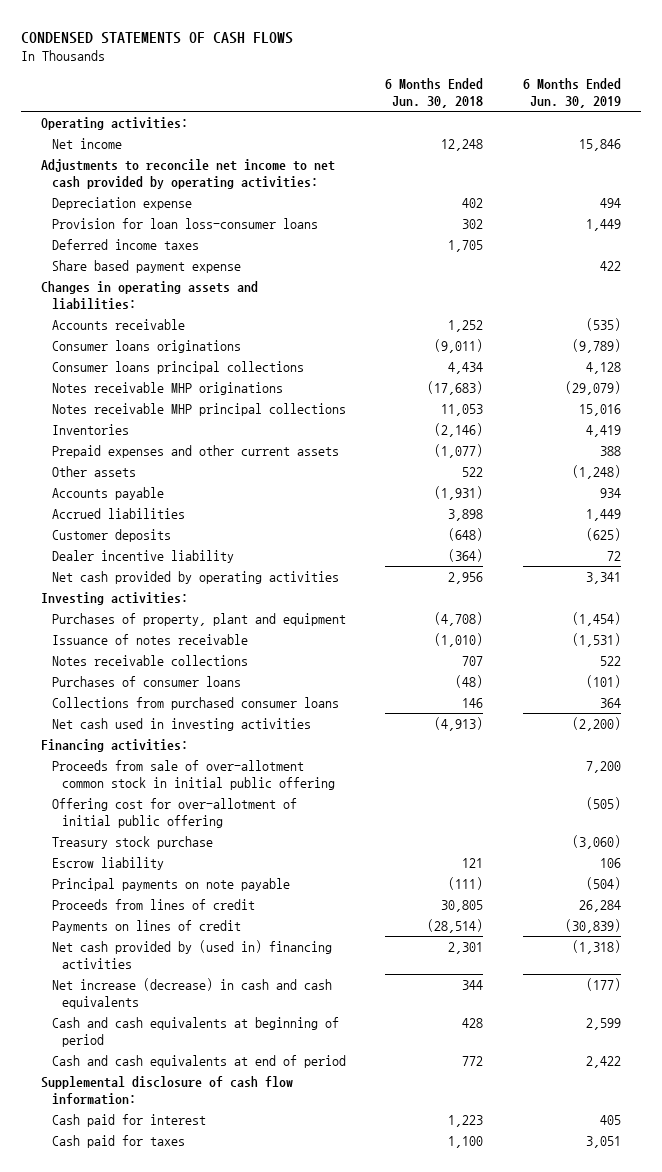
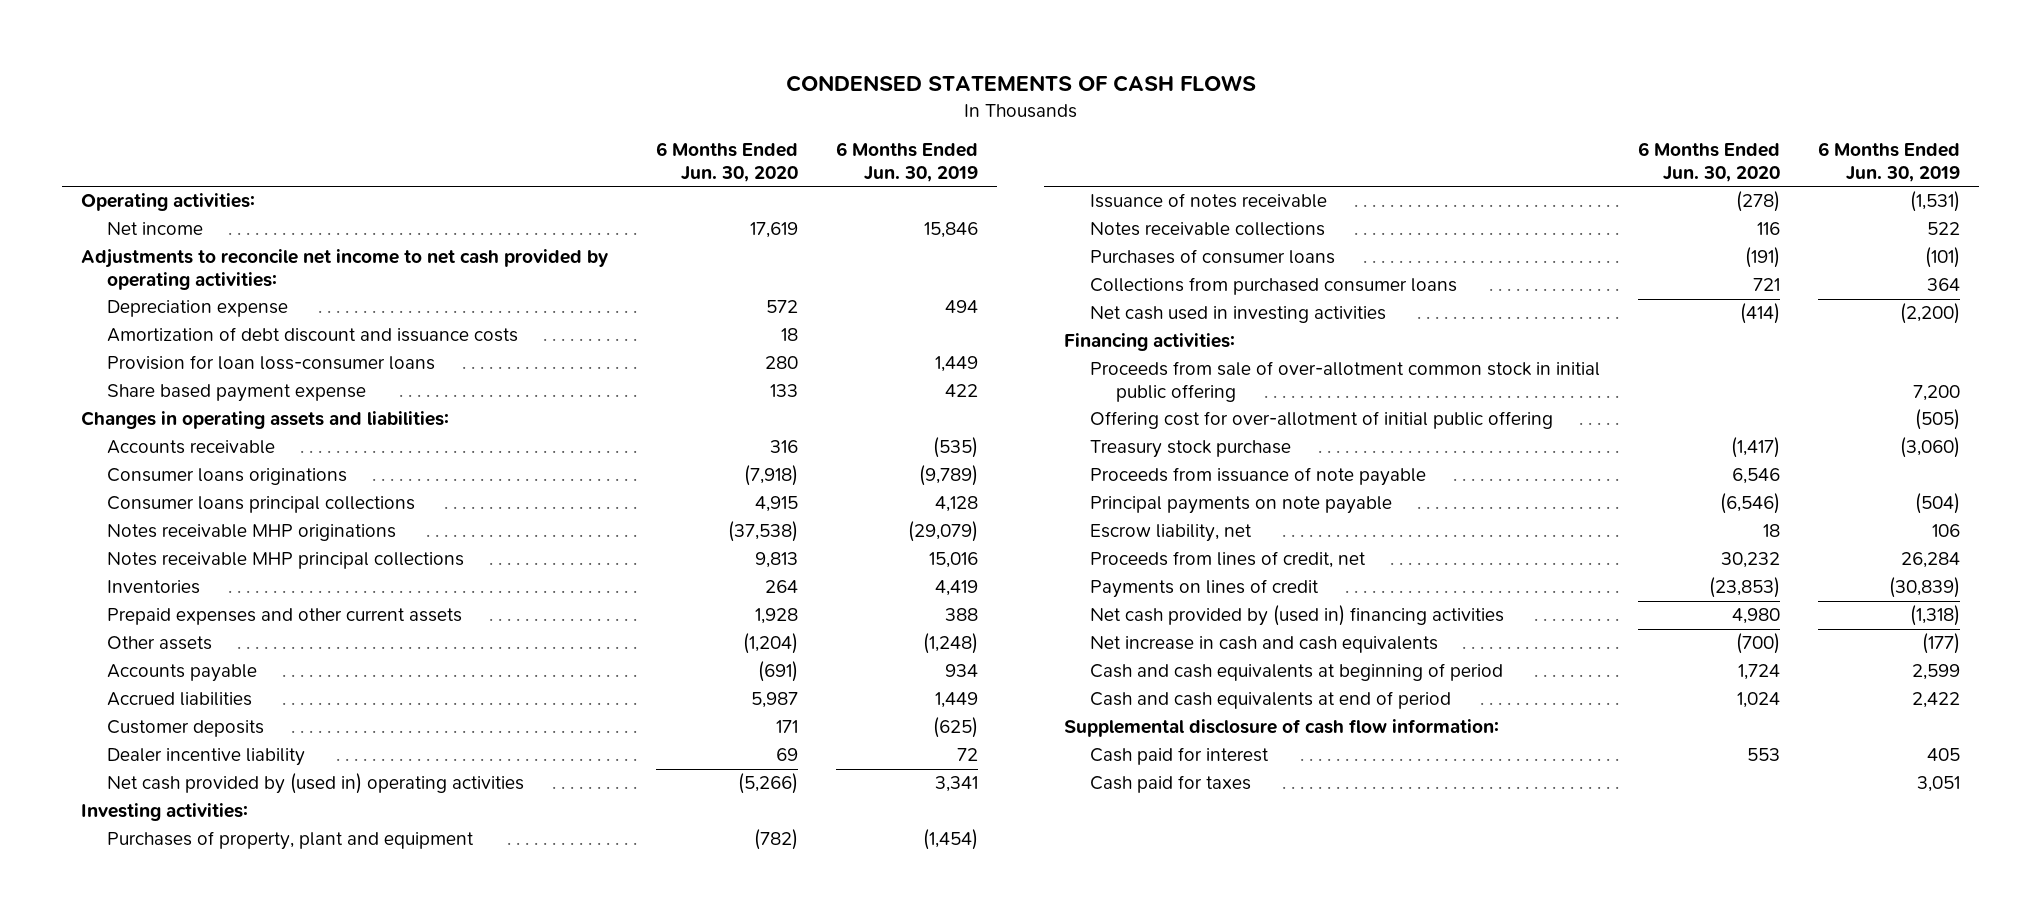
[385,78,484,109] 6 Months Ended Jun. 30, 2018 -> none
none -> [655,142,798,182] 6 Months Ended Jun. 30, 2020
none -> [107,327,519,343] Amortization of debt discount and issuance costs
[51,238,199,250] Deferred income taxes -> none
[51,570,339,584] Net cash provided by operating activities -> [107,773,525,795] Net cash provided by (used in) operating activities
[51,856,164,870] Escrow liability -> none
none -> [1089,467,1426,487] Proceeds from issuance of note payable
none -> [1089,524,1252,543] Escrow liability, net
[51,898,255,910] Proceeds from lines of credit -> [1089,551,1366,569] Proceeds from lines of credit, net
[51,977,332,1009] Net increase (decrease) in cash and cash equivalents -> [1089,636,1438,654] Net increase in cash and cash equivalents

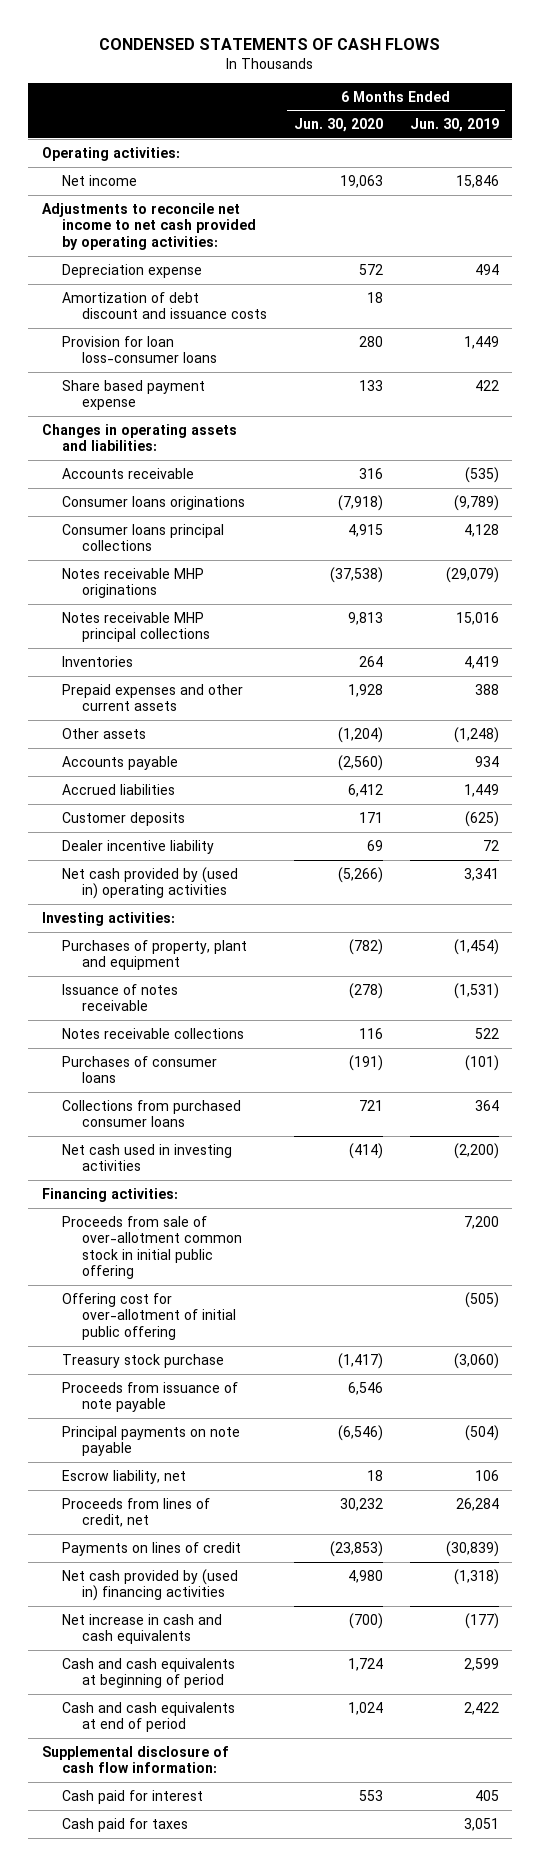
[749,222,798,239] 17,619 -> [339,174,383,188] 19,063
[757,661,798,683] (691) -> [337,754,383,771] (2,560)
[750,692,798,709] 5,987 -> [347,783,383,797] 6,412

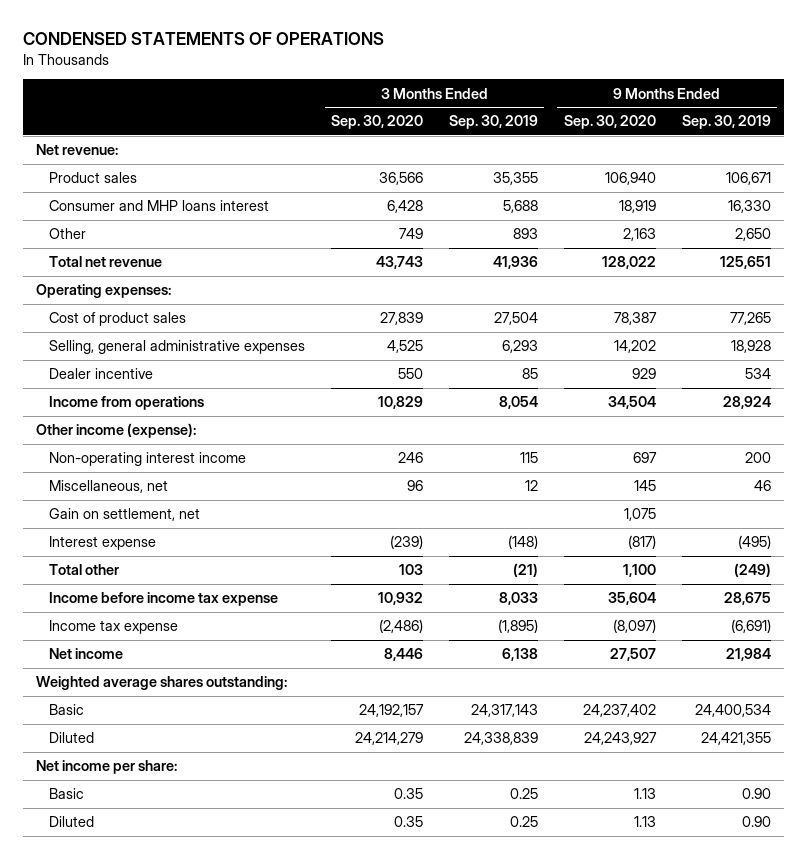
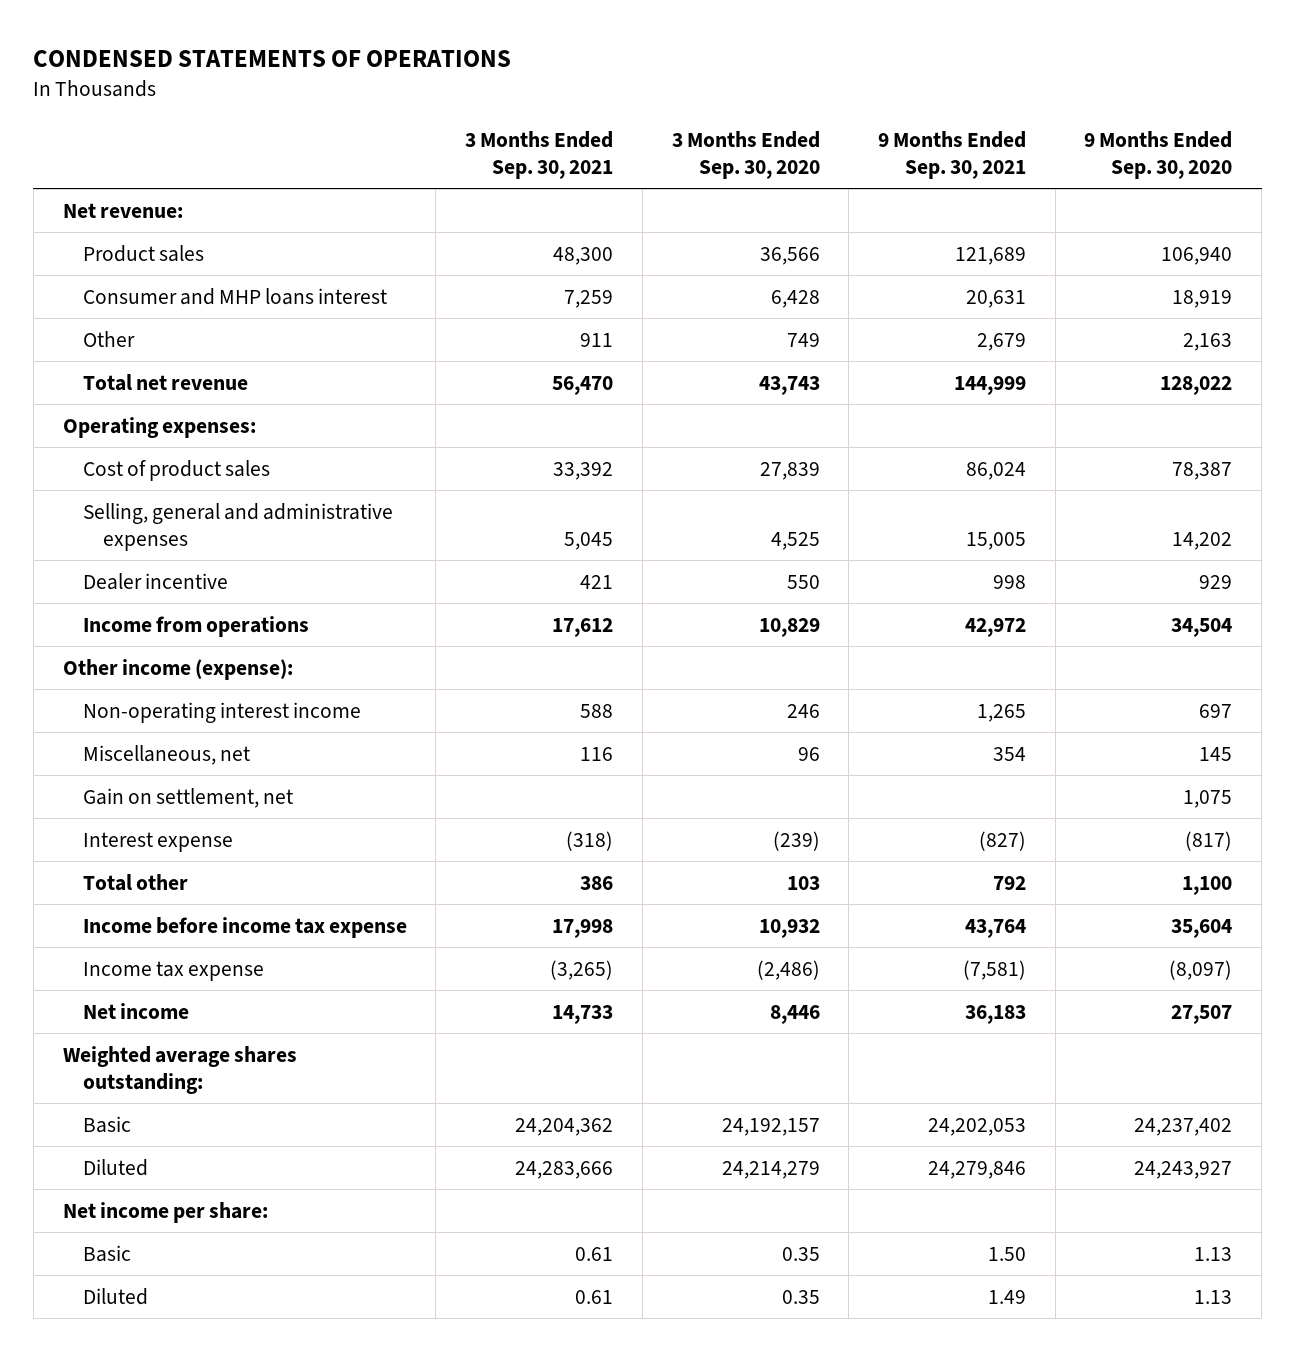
[449,115,539,130] Sep. 30, 2019 -> none
[681,115,771,130] Sep. 30, 2019 -> none
none -> [465,130,614,179] 3 Months Ended Sep. 30, 2021
none -> [877,130,1026,179] 9 Months Ended Sep. 30, 2021
[49,340,306,355] Selling, general administrative expenses -> [82,502,393,551] Selling, general and administrative expenses

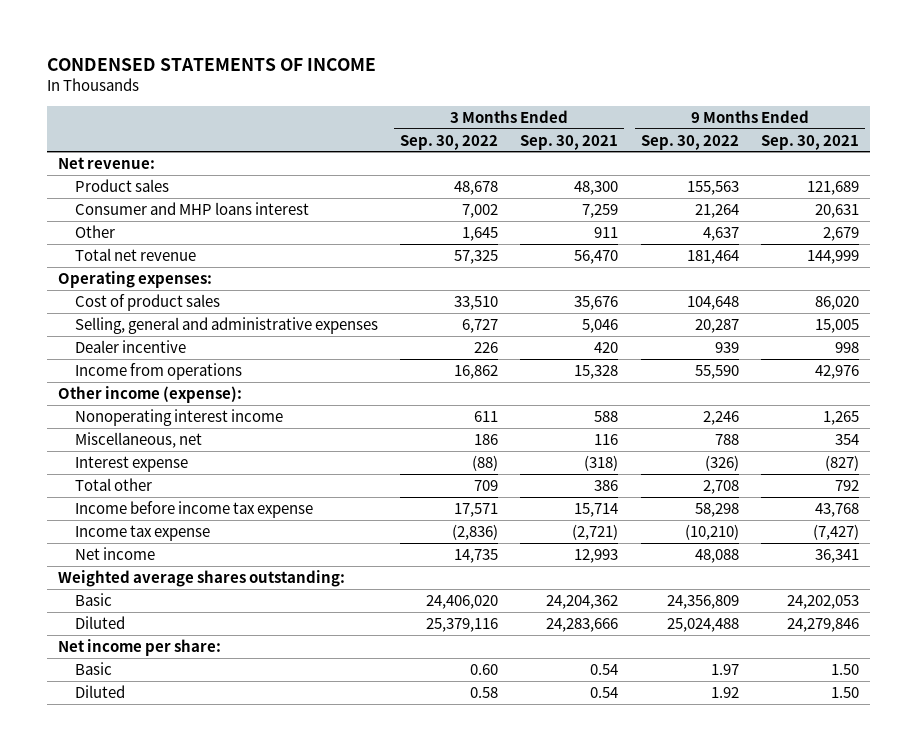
[33,50,512,68] CONDENSED STATEMENTS OF OPERATIONS -> [47,57,377,71] CONDENSED STATEMENTS OF INCOME
[671,130,820,179] 3 Months Ended Sep. 30, 2020 -> none
[1084,130,1233,179] 9 Months Ended Sep. 30, 2020 -> none
none -> [400,134,499,150] Sep. 30, 2022
none -> [640,134,739,150] Sep. 30, 2022
[553,461,614,480] 33,392 -> [574,295,619,310] 35,676
[965,461,1026,480] 86,024 -> [814,295,859,310] 86,020
[564,531,614,550] 5,045 -> [582,318,619,333] 5,046
[580,574,614,589] 421 -> [594,341,619,353] 420
[552,617,614,637] 17,612 -> [574,364,619,379] 15,328
[964,617,1026,637] 42,972 -> [814,364,859,379] 42,976
[82,701,361,723] Non-operating interest income -> [74,408,283,426] Nonoperating interest income
[82,787,293,808] Gain on settlement, net -> none
[552,918,614,938] 17,998 -> [574,502,619,517] 15,714
[964,918,1026,938] 43,764 -> [814,502,859,517] 43,768
[550,959,614,980] (3,265) -> [572,523,619,540] (2,721)
[962,959,1026,980] (7,581) -> [812,523,859,540] (7,427)
[552,1004,614,1024] 14,733 -> [574,548,619,563] 12,993
[964,1004,1026,1024] 36,183 -> [814,548,859,563] 36,341
[575,1246,614,1261] 0.61 -> [590,663,619,675] 0.54
[575,1289,614,1304] 0.61 -> [590,686,619,698] 0.54
[987,1289,1026,1304] 1.49 -> [830,686,859,698] 1.50

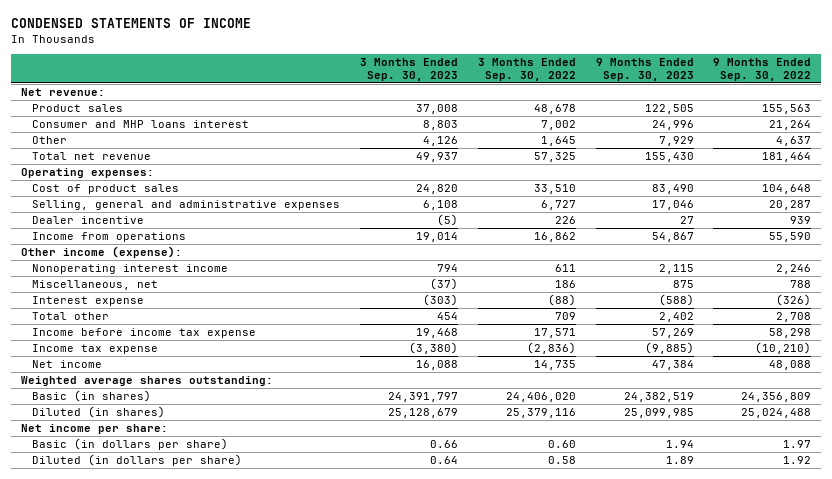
[520,134,619,150] Sep. 30, 2021 -> none
[760,134,859,150] Sep. 30, 2021 -> none
none -> [359,58,458,81] 3 Months Ended Sep. 30, 2023
none -> [595,58,694,81] 9 Months Ended Sep. 30, 2023
[74,592,112,606] Basic -> [31,389,151,402] Basic (in shares)
[74,615,125,629] Diluted -> [31,405,165,418] Diluted (in shares)
[74,661,112,675] Basic -> [31,437,228,450] Basic (in dollars per share)
[74,684,125,698] Diluted -> [31,453,242,466] Diluted (in dollars per share)

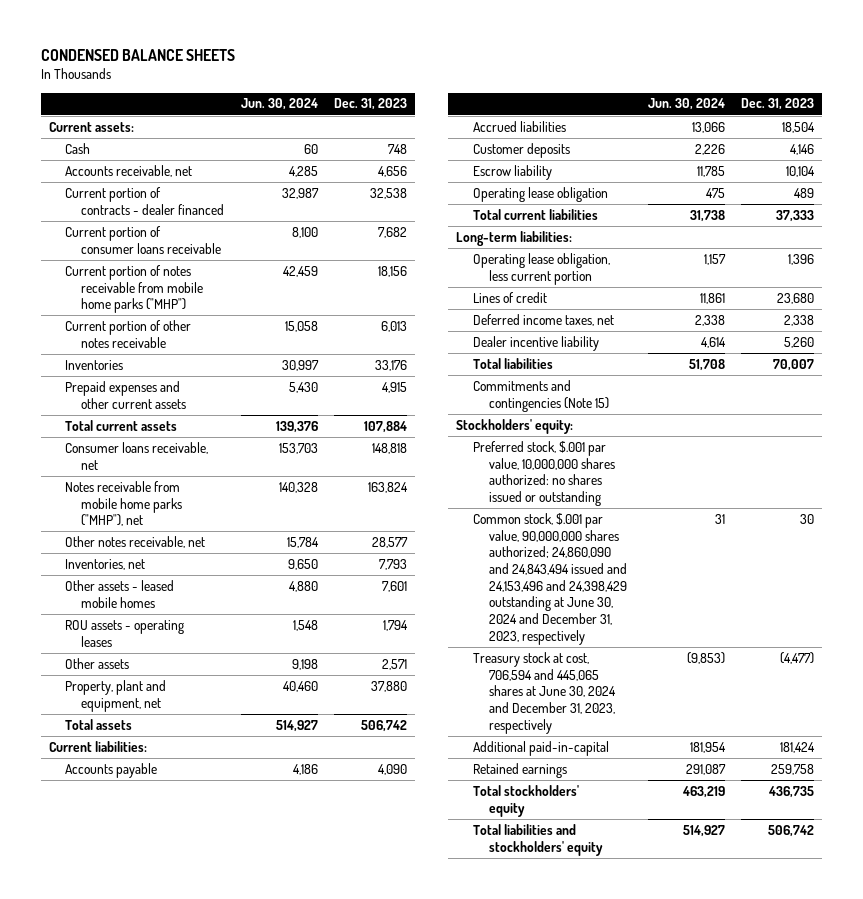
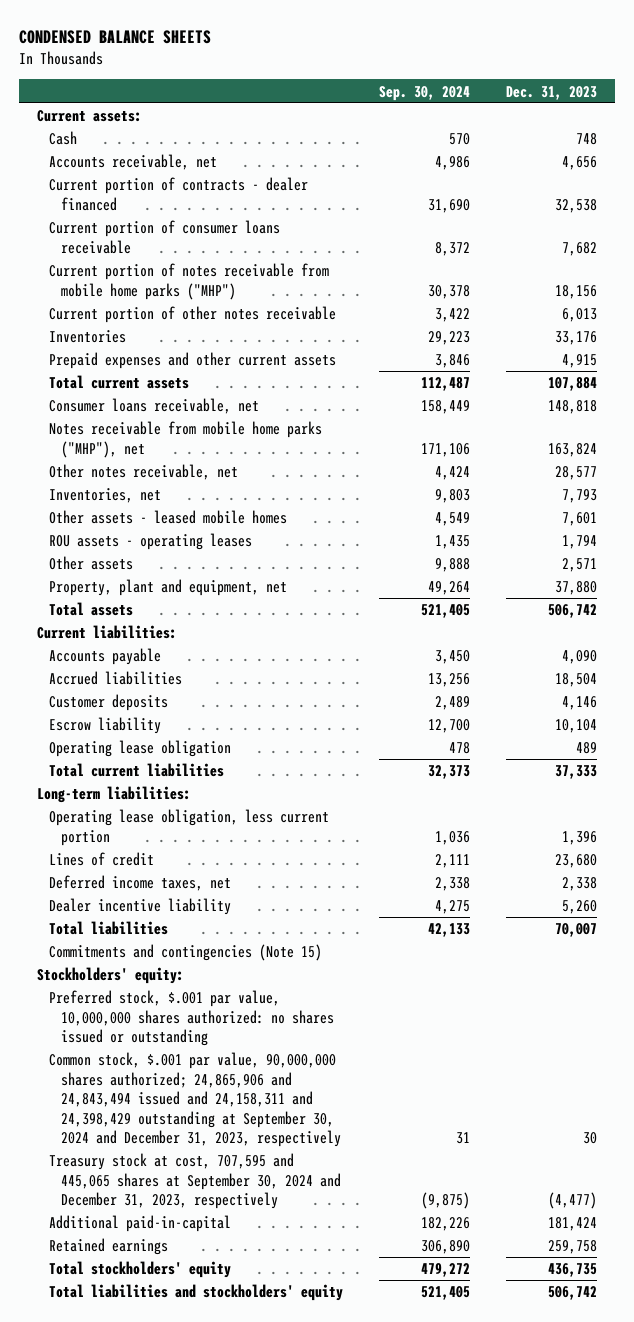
[240,98,318,111] Jun. 30, 2024 -> none
none -> [378,85,470,101] Sep. 30, 2024
[472,512,627,645] Common stock, $.001 par value, 90,000,000 shares authorized; 24,860,090 and 24,843,494 issued and 24,153,496 and 24,398,429 outstanding at June 30, 2024 and December 31, 2023, respectively -> [48,1052,341,1147] Common stock, $.001 par value, 90,000,000 shares authorized; 24,865,906 and 24,843,494 issued and 24,158,311 and 24,398,429 outstanding at September 30, 2024 and December 31, 2023, respectively
[472,651,616,734] Treasury stock at cost, 706,594 and 445,065 shares at June 30, 2024 and December 31, 2023, respectively -> [48,1153,341,1210] Treasury stock at cost, 707,595 and 445,065 shares at September 30, 2024 and December 31, 2023, respectively

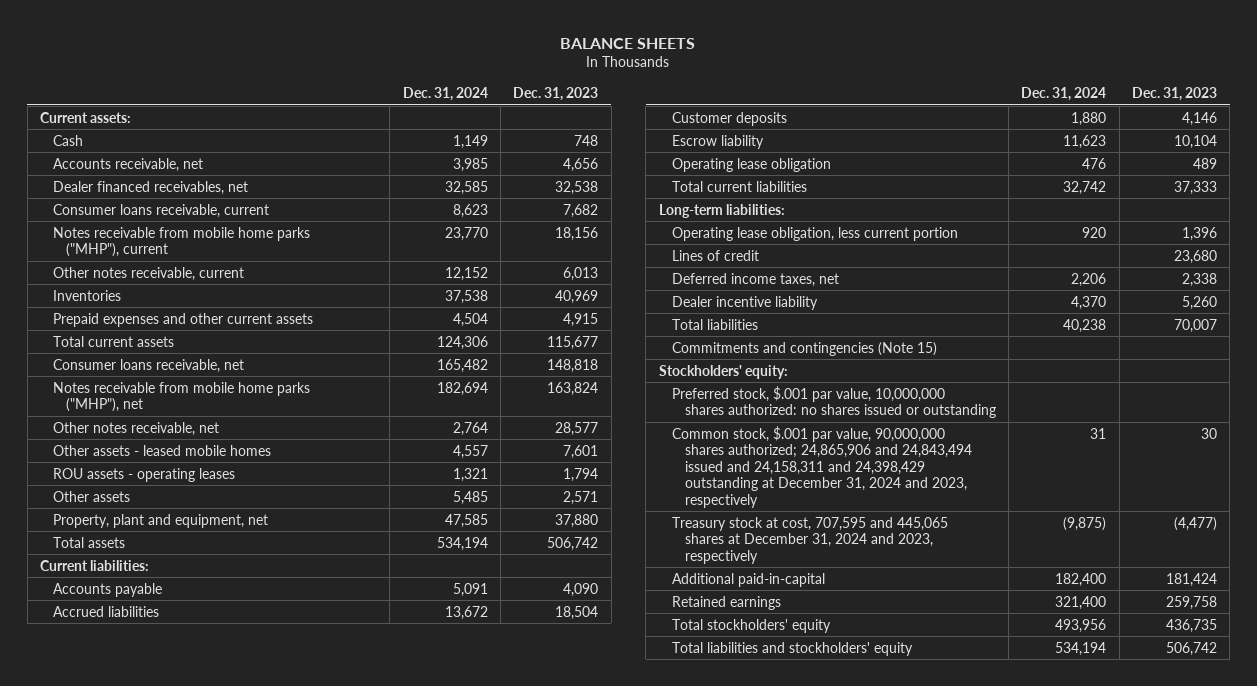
[18,29,211,44] CONDENSED BALANCE SHEETS -> [560,37,696,49] BALANCE SHEETS
[378,85,470,101] Sep. 30, 2024 -> none
none -> [402,87,488,102] Dec. 31, 2024
[48,177,308,211] Current portion of contracts - dealer financed -> [52,180,248,195] Dealer financed receivables, net
[48,220,280,254] Current portion of consumer loans receivable -> [52,203,269,218] Consumer loans receivable, current
[48,263,329,300] Current portion of notes receivable from mobile home parks ("MHP") -> [52,226,310,258] Notes receivable from mobile home parks ("MHP"), current
[48,306,336,324] Current portion of other notes receivable -> [52,266,244,281] Other notes receivable, current
[554,331,597,346] 33,176 -> [555,289,599,304] 40,969
[547,377,597,392] 107,884 -> [547,335,599,350] 115,677
[48,488,161,504] Inventories, net -> none
[48,1052,341,1147] Common stock, $.001 par value, 90,000,000 shares authorized; 24,865,906 and 24,843,494 issued and 24,158,311 and 24,398,429 outstanding at September 30, 2024 and December 31, 2023, respectively -> [671,425,972,508] Common stock, $.001 par value, 90,000,000 shares authorized; 24,865,906 and 24,843,494 issued and 24,158,311 and 24,398,429 outstanding at December 31, 2024 and 2023, respectively
[48,1153,341,1210] Treasury stock at cost, 707,595 and 445,065 shares at September 30, 2024 and December 31, 2023, respectively -> [671,516,948,564] Treasury stock at cost, 707,595 and 445,065 shares at December 31, 2024 and 2023, respectively

